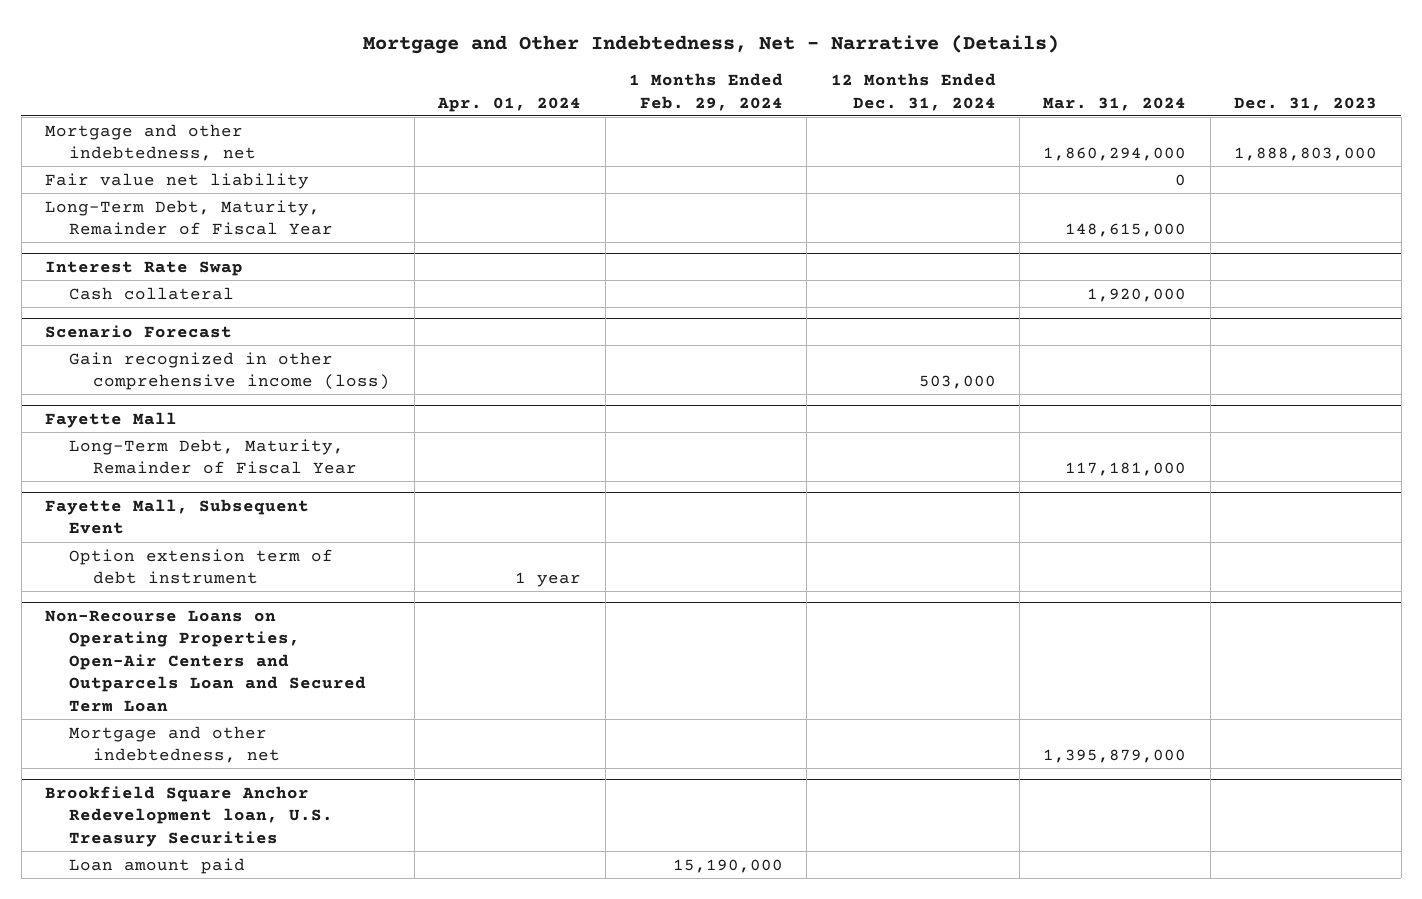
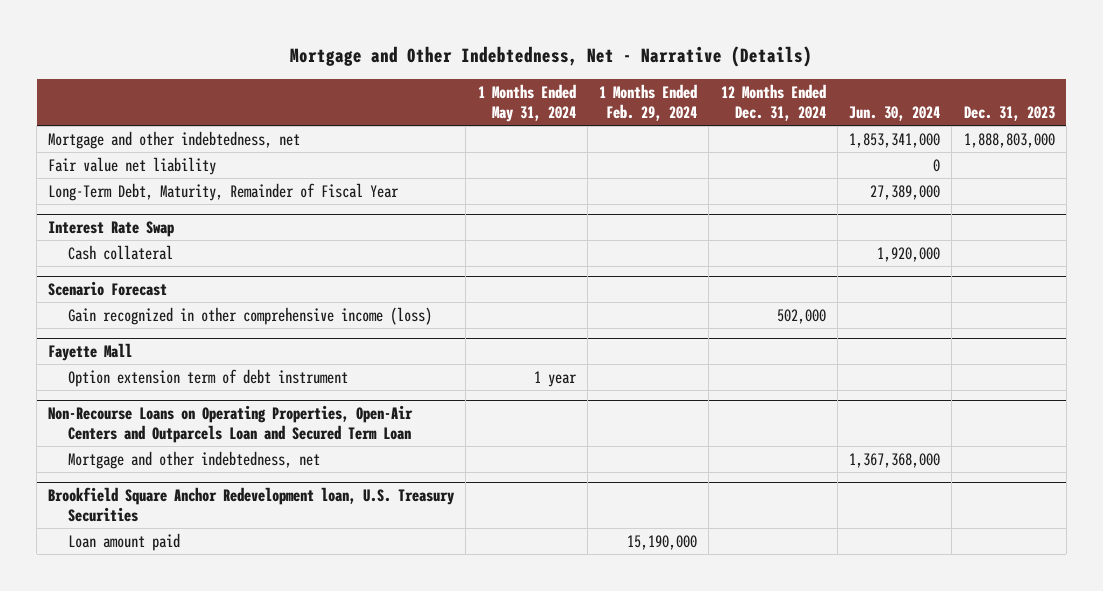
[437,96,582,112] Apr. 01, 2024 -> none
[1043,96,1187,111] Mar. 31, 2024 -> none
none -> [477,83,576,123] 1 Months Ended May 31, 2024
none -> [849,106,941,122] Jun. 30, 2024
[918,375,996,390] 503,000 -> [776,308,826,324] 502,000
[69,438,358,475] Long-Term Debt, Maturity, Remainder of Fiscal Year -> none
[45,498,310,535] Fayette Mall, Subsequent Event -> none
[69,548,334,585] Option extension term of debt instrument -> none
none -> [67,368,348,387] Option extension term of debt instrument

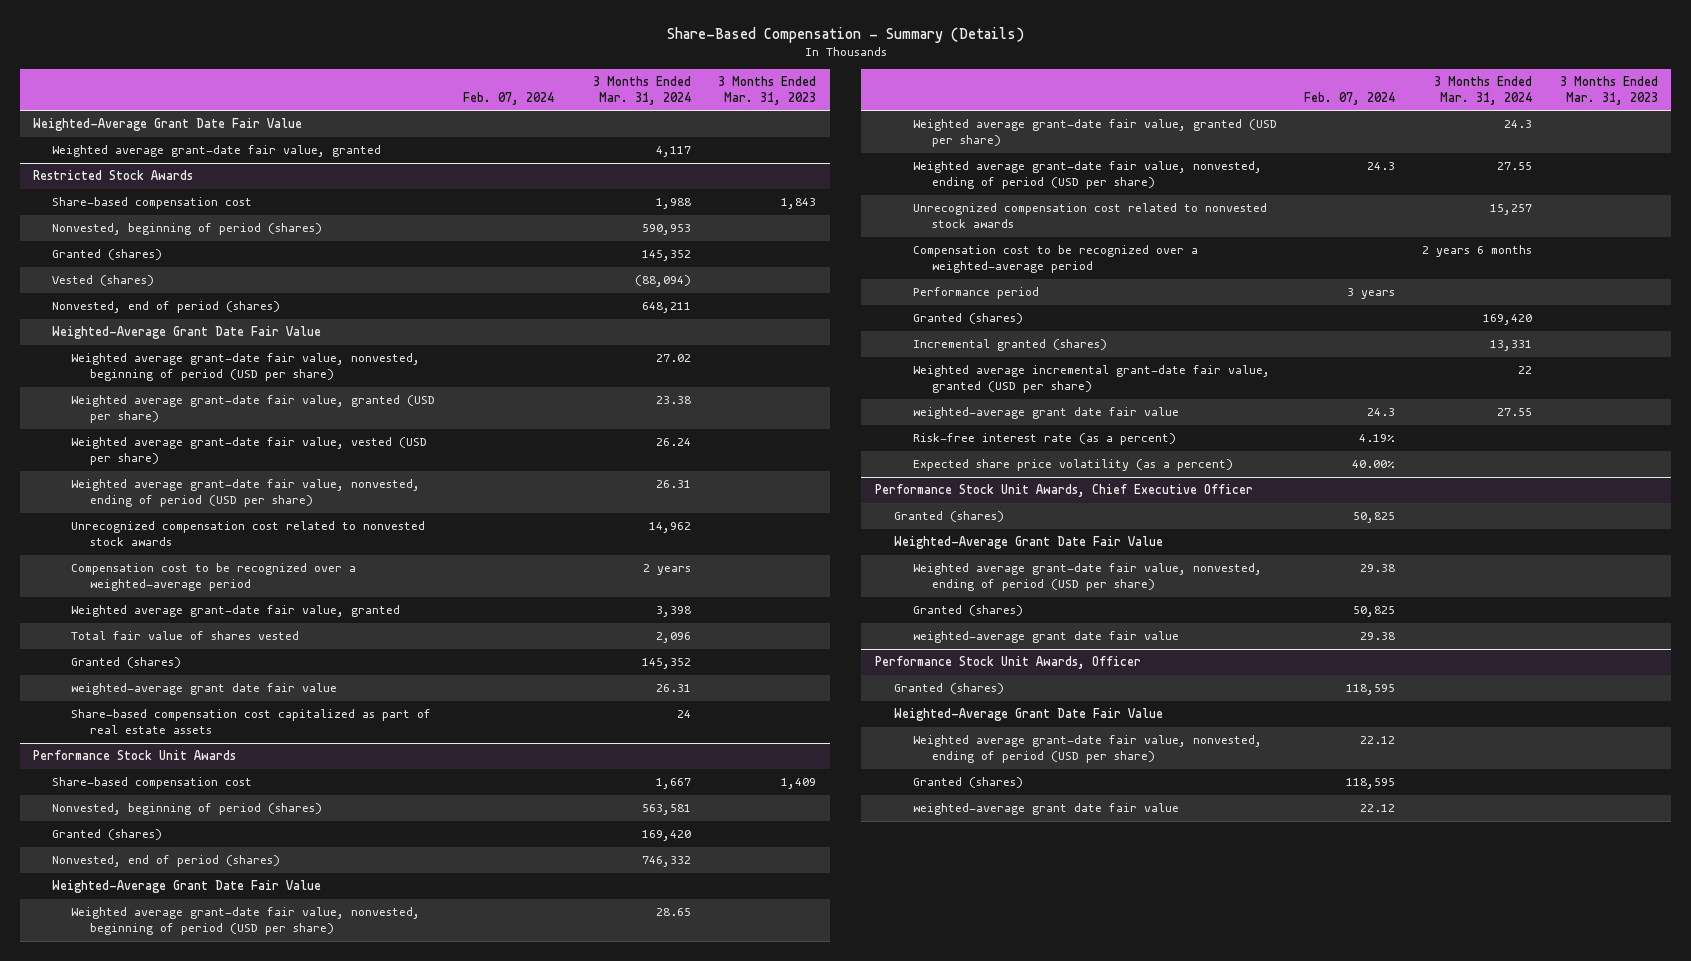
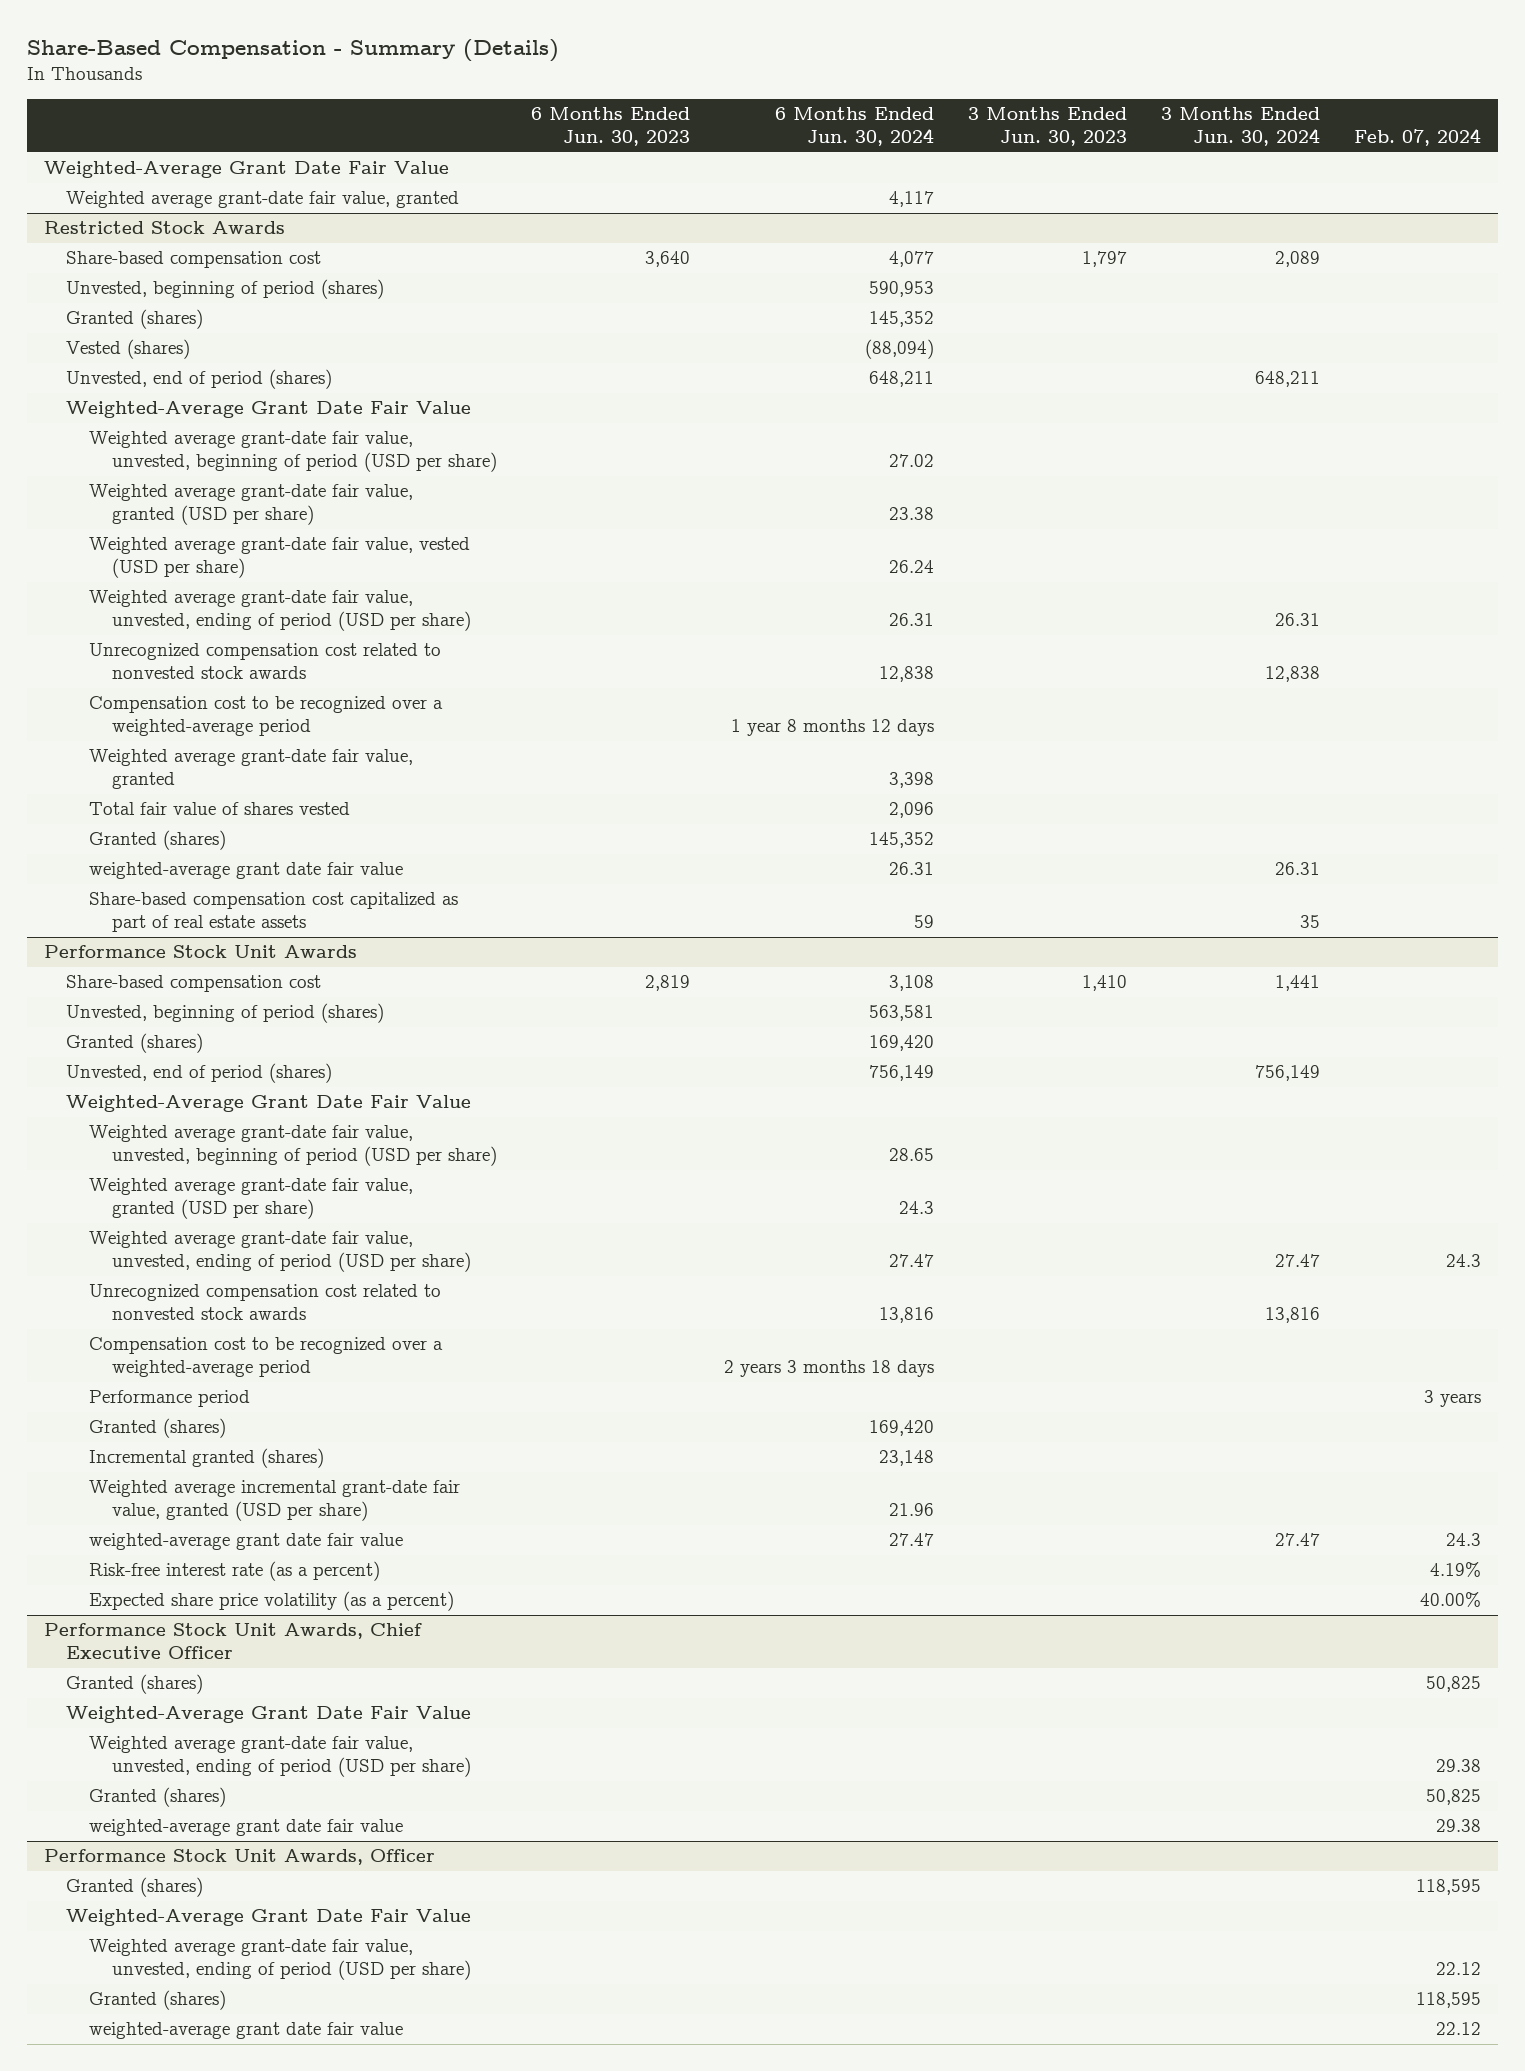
[592,75,691,105] 3 Months Ended Mar. 31, 2024 -> none
[718,75,817,105] 3 Months Ended Mar. 31, 2023 -> none
none -> [530,107,690,147] 6 Months Ended Jun. 30, 2023
none -> [774,107,934,147] 6 Months Ended Jun. 30, 2024
none -> [968,107,1128,147] 3 Months Ended Jun. 30, 2023
none -> [1161,107,1321,147] 3 Months Ended Jun. 30, 2024
[52,223,323,236] Nonvested, beginning of period (shares) -> [66,279,385,300] Unvested, beginning of period (shares)
[52,301,281,314] Nonvested, end of period (shares) -> [66,369,333,390] Unvested, end of period (shares)
[71,353,421,382] Weighted average grant-date fair value, nonvested, beginning of period (USD per share) -> [89,431,497,473] Weighted average grant-date fair value, unvested, beginning of period (USD per share)
[71,479,421,508] Weighted average grant-date fair value, nonvested, ending of period (USD per share) -> [89,590,471,632] Weighted average grant-date fair value, unvested, ending of period (USD per share)
[52,803,323,816] Nonvested, beginning of period (shares) -> [66,1003,385,1024] Unvested, beginning of period (shares)
[52,855,281,868] Nonvested, end of period (shares) -> [66,1063,333,1084] Unvested, end of period (shares)
[71,907,421,936] Weighted average grant-date fair value, nonvested, beginning of period (USD per share) -> [89,1125,497,1167] Weighted average grant-date fair value, unvested, beginning of period (USD per share)
[912,161,1262,190] Weighted average grant-date fair value, nonvested, ending of period (USD per share) -> [89,1231,471,1273] Weighted average grant-date fair value, unvested, ending of period (USD per share)
[912,563,1262,592] Weighted average grant-date fair value, nonvested, ending of period (USD per share) -> [89,1736,471,1778] Weighted average grant-date fair value, unvested, ending of period (USD per share)
[912,735,1262,764] Weighted average grant-date fair value, nonvested, ending of period (USD per share) -> [89,1939,471,1981] Weighted average grant-date fair value, unvested, ending of period (USD per share)

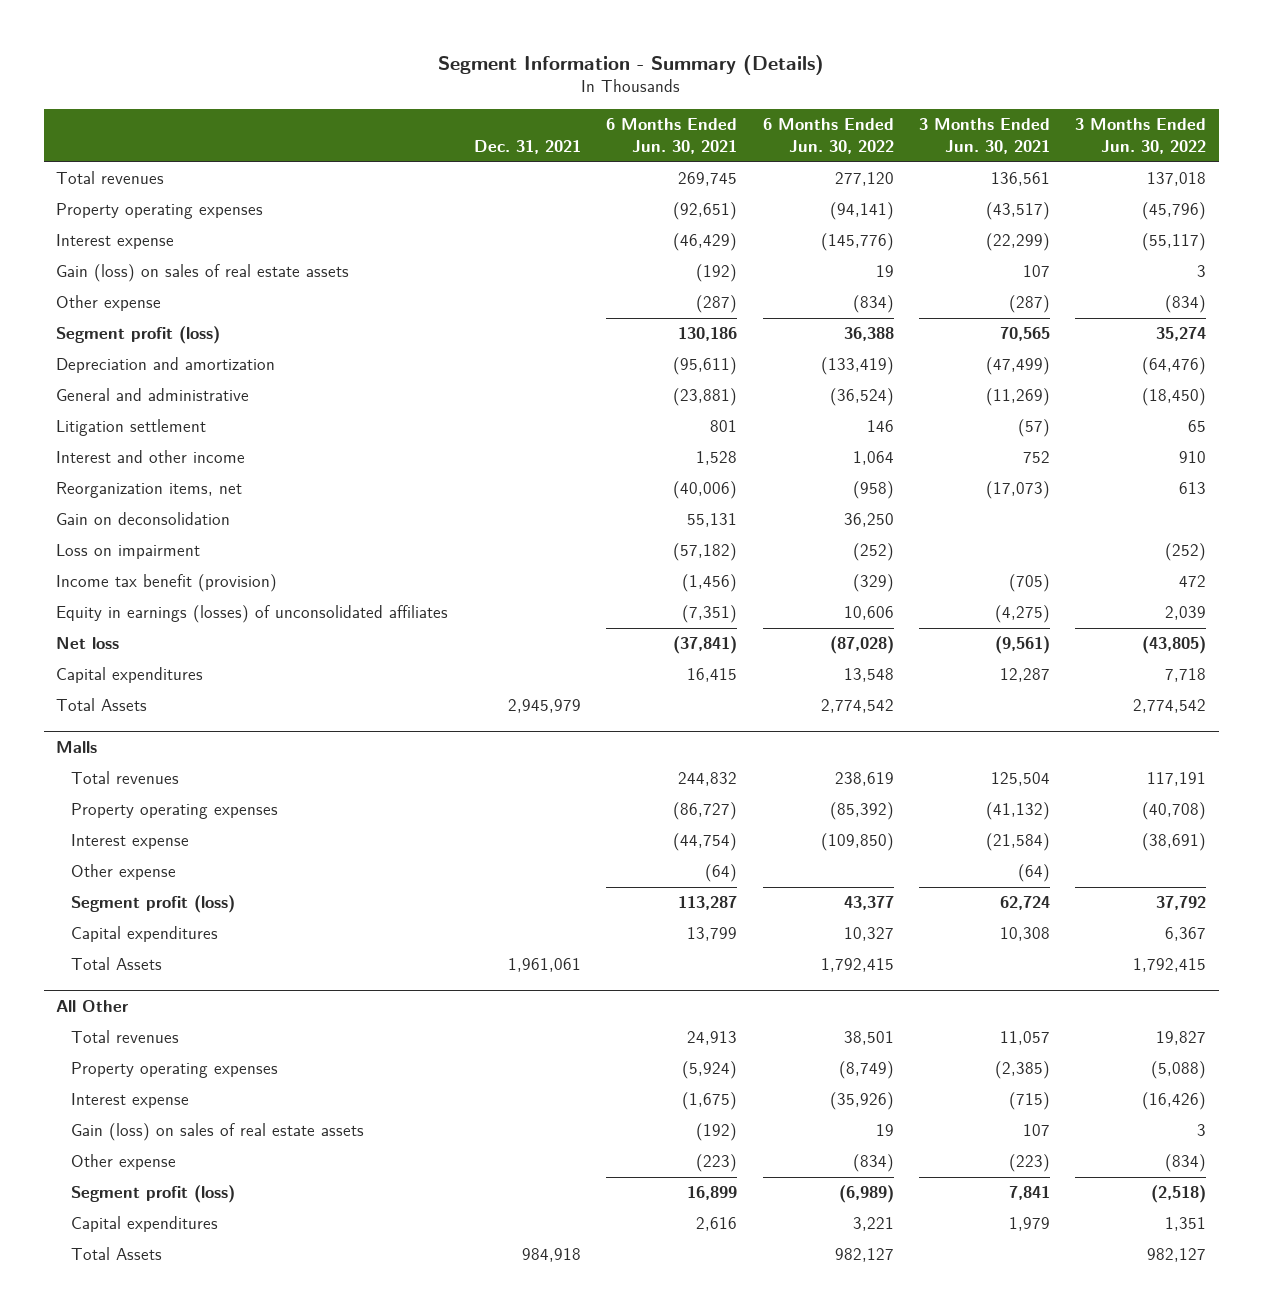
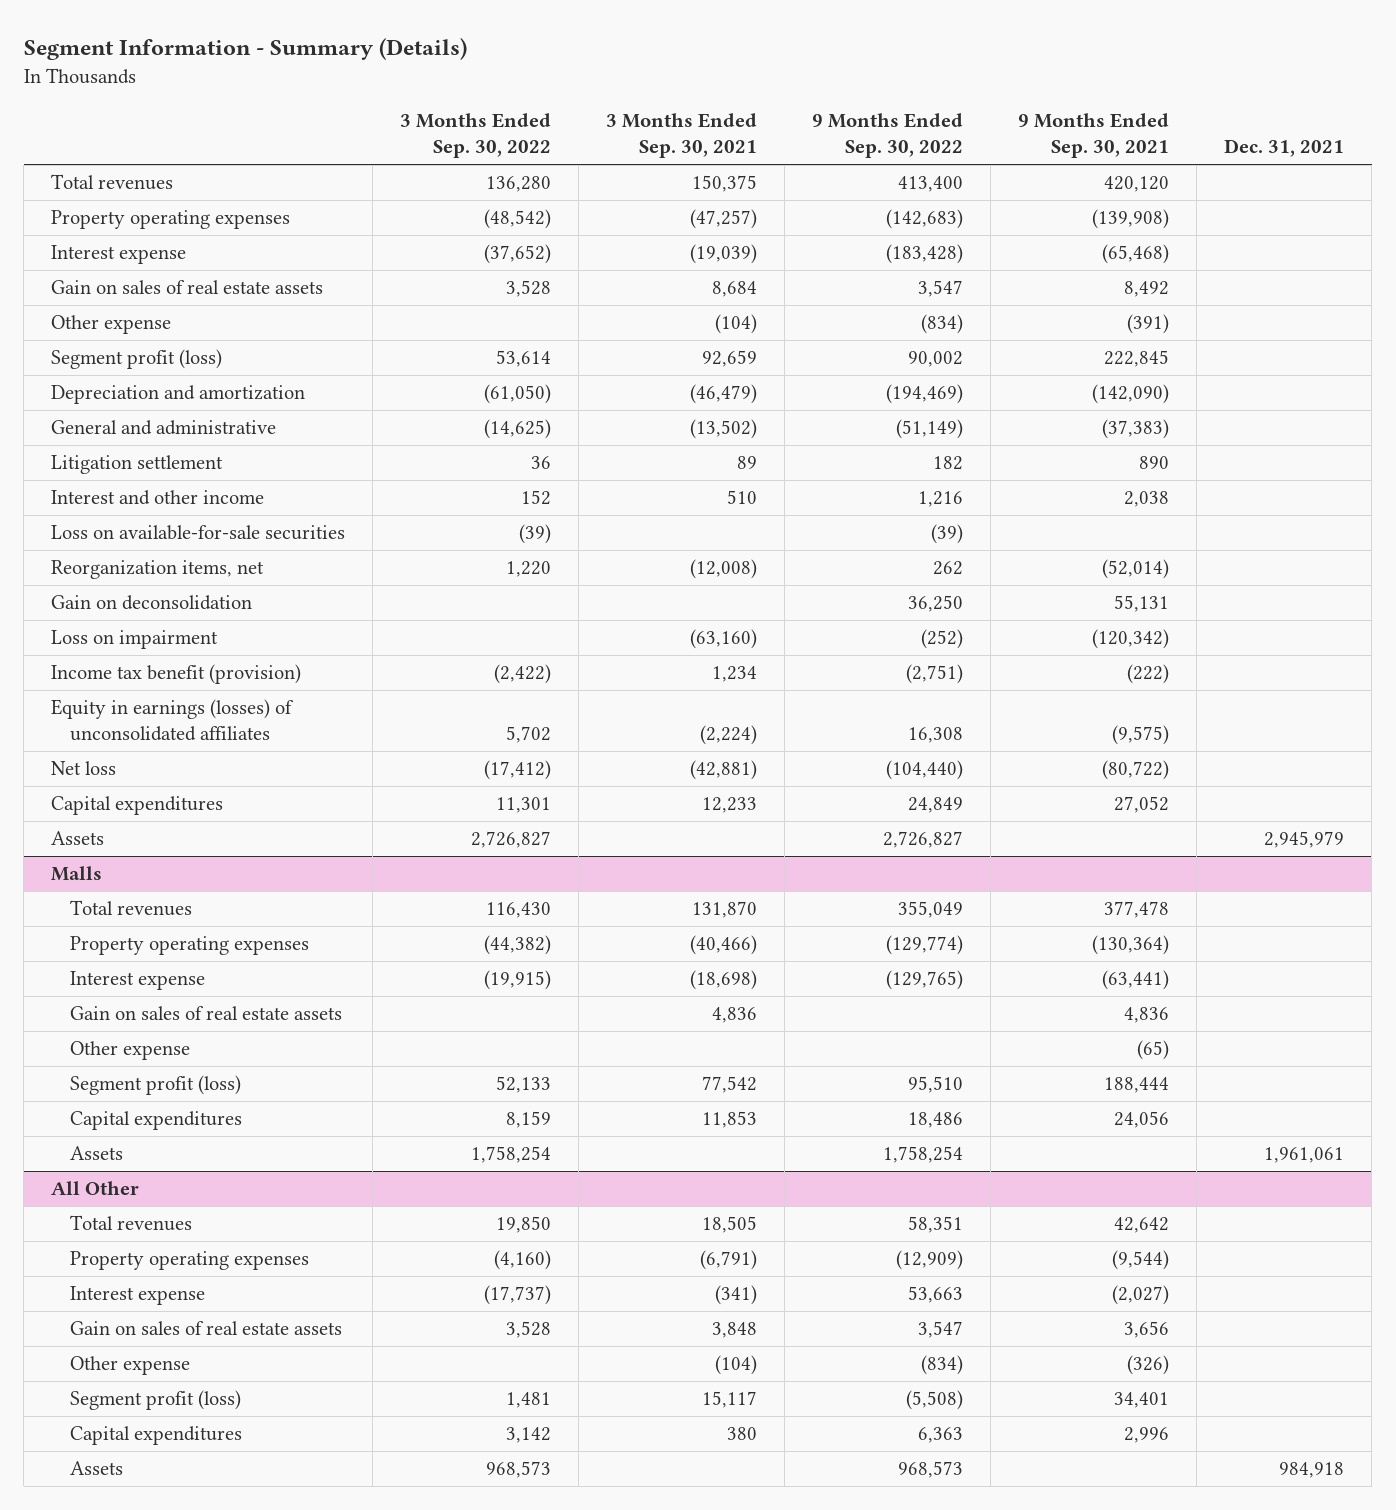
[606,118,738,155] 6 Months Ended Jun. 30, 2021 -> none
[762,118,894,155] 6 Months Ended Jun. 30, 2022 -> none
[919,118,1051,155] 3 Months Ended Jun. 30, 2021 -> none
[1075,118,1207,155] 3 Months Ended Jun. 30, 2022 -> none
none -> [400,113,552,159] 3 Months Ended Sep. 30, 2022
none -> [606,113,758,159] 3 Months Ended Sep. 30, 2021
none -> [812,113,964,159] 9 Months Ended Sep. 30, 2022
none -> [1018,113,1170,159] 9 Months Ended Sep. 30, 2021
[56,264,350,283] Gain (loss) on sales of real estate assets -> [51,280,324,295] Gain on sales of real estate assets
none -> [51,525,346,541] Loss on available-for-sale securities
[56,698,148,712] Total Assets -> [51,831,105,846] Assets
none -> [69,1006,342,1021] Gain on sales of real estate assets
[71,957,163,971] Total Assets -> [69,1146,123,1161] Assets
[71,1123,365,1142] Gain (loss) on sales of real estate assets -> [69,1321,342,1336] Gain on sales of real estate assets
[71,1247,163,1261] Total Assets -> [69,1461,123,1476] Assets

